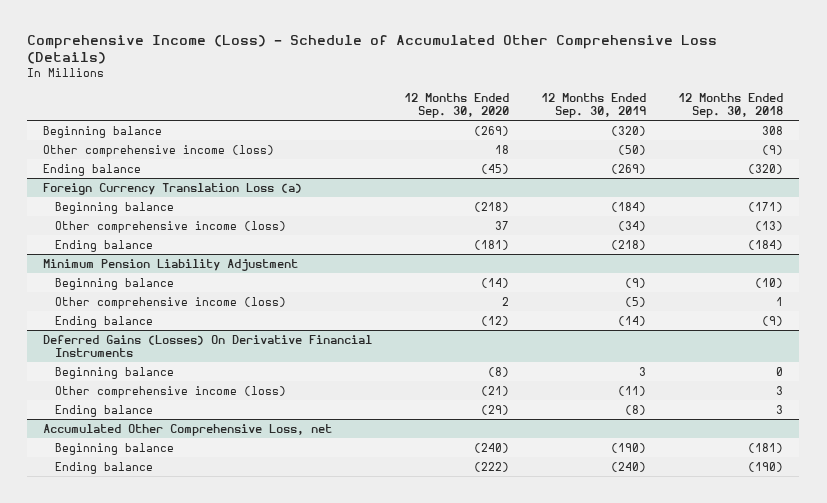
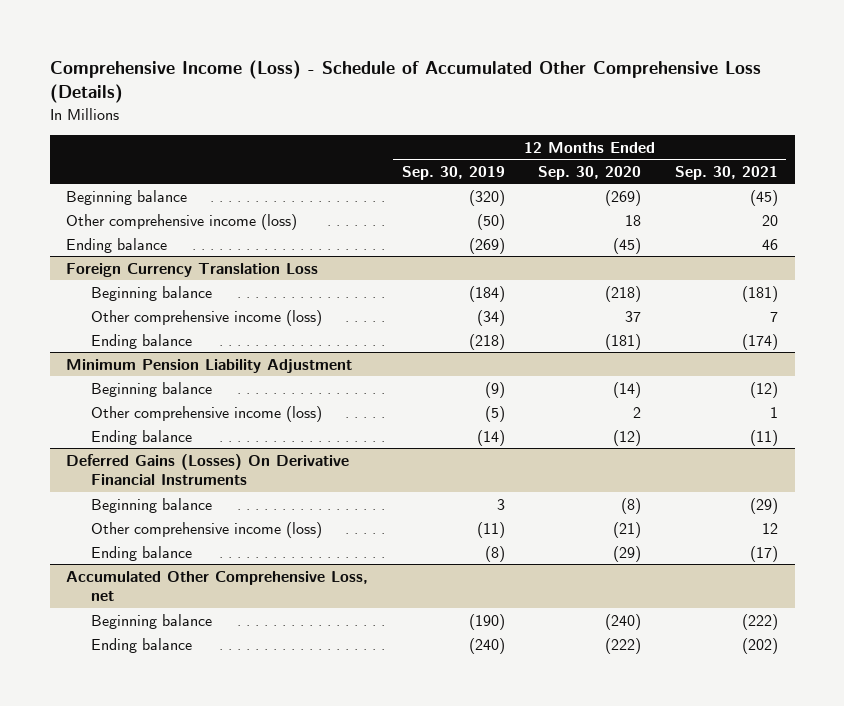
[678,93,784,119] 12 Months Ended Sep. 30, 2018 -> none
none -> [674,165,778,180] Sep. 30, 2021
[43,182,303,195] Foreign Currency Translation Loss (a) -> [66,262,319,277] Foreign Currency Translation Loss

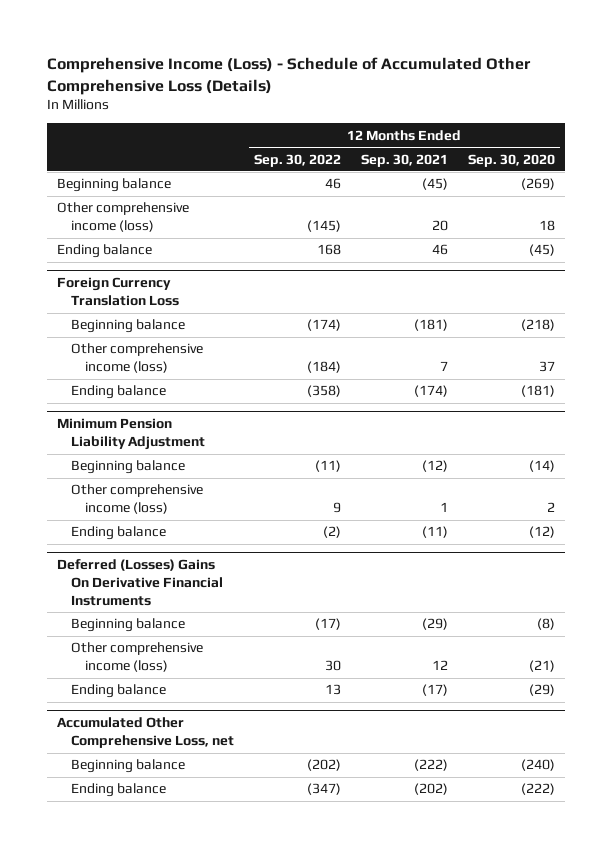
[401,165,505,180] Sep. 30, 2019 -> none
none -> [254,153,342,167] Sep. 30, 2022
[66,453,350,486] Deferred Gains (Losses) On Derivative Financial Instruments -> [57,559,224,606] Deferred (Losses) Gains On Derivative Financial Instruments

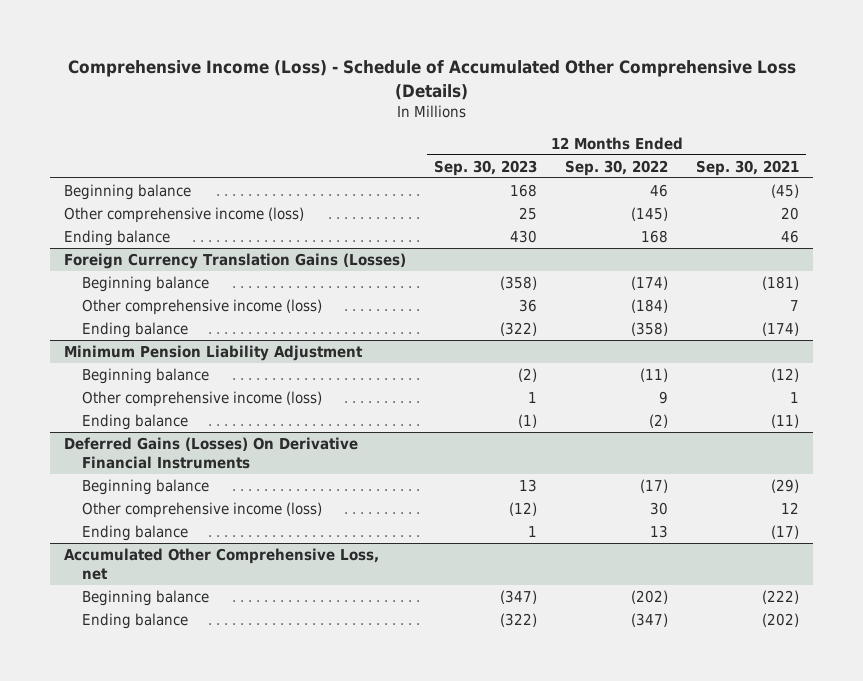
[467,153,555,167] Sep. 30, 2020 -> none
none -> [434,159,538,176] Sep. 30, 2023
[57,277,180,307] Foreign Currency Translation Loss -> [64,252,407,269] Foreign Currency Translation Gains (Losses)
[57,559,224,606] Deferred (Losses) Gains On Derivative Financial Instruments -> [64,436,359,470] Deferred Gains (Losses) On Derivative Financial Instruments

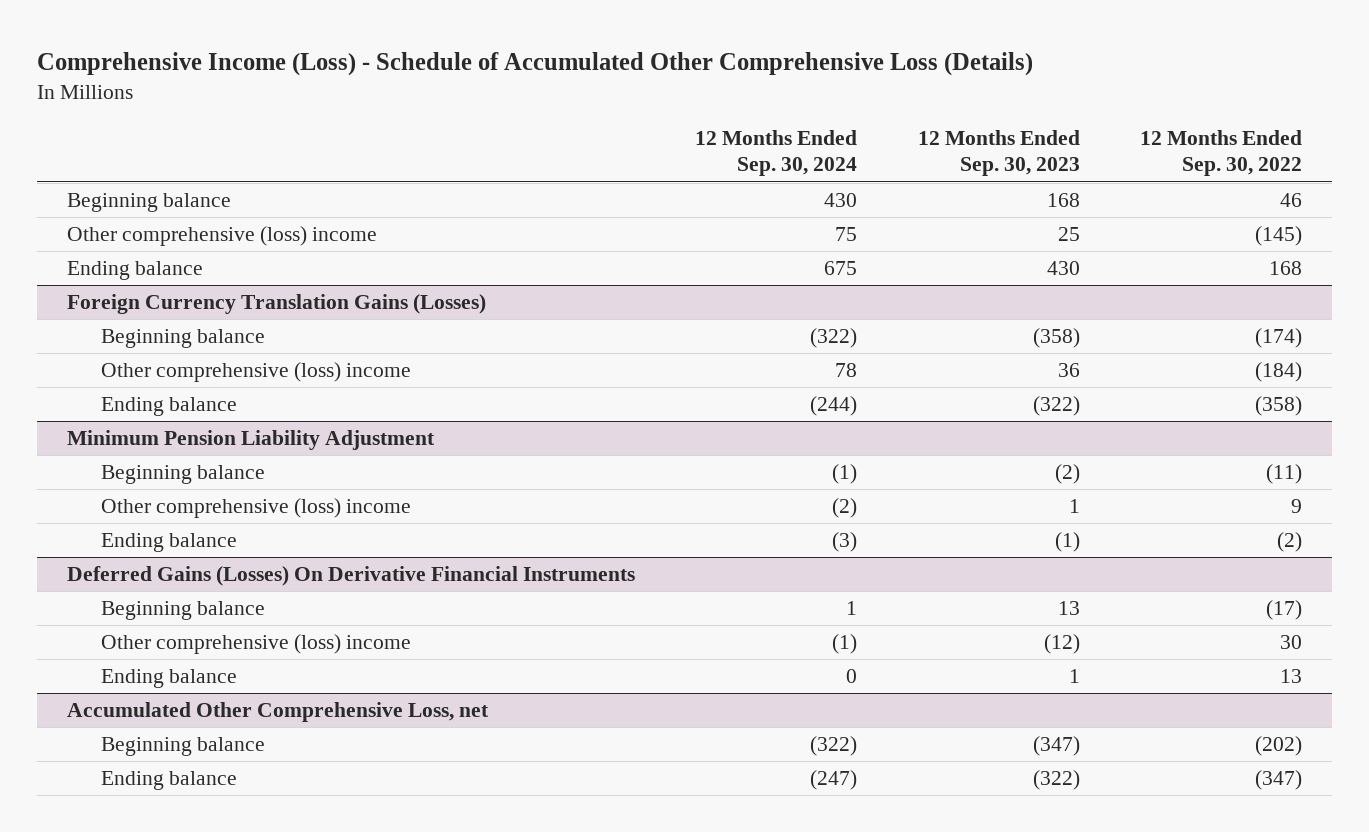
[696,159,800,176] Sep. 30, 2021 -> none
none -> [695,129,858,177] 12 Months Ended Sep. 30, 2024
[64,206,305,223] Other comprehensive income (loss) -> [66,226,377,247] Other comprehensive (loss) income
[81,298,322,315] Other comprehensive income (loss) -> [101,362,412,383] Other comprehensive (loss) income
[81,390,322,407] Other comprehensive income (loss) -> [101,498,412,519] Other comprehensive (loss) income
[81,501,322,518] Other comprehensive income (loss) -> [101,634,412,655] Other comprehensive (loss) income

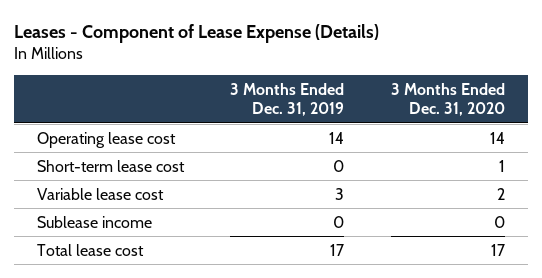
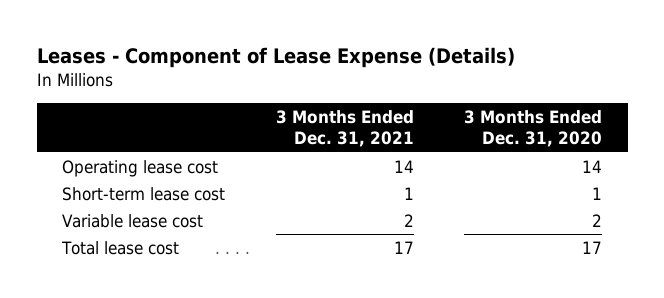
[230,82,345,117] 3 Months Ended Dec. 31, 2019 -> none
none -> [275,109,414,148] 3 Months Ended Dec. 31, 2021
[36,215,152,228] Sublease income -> none

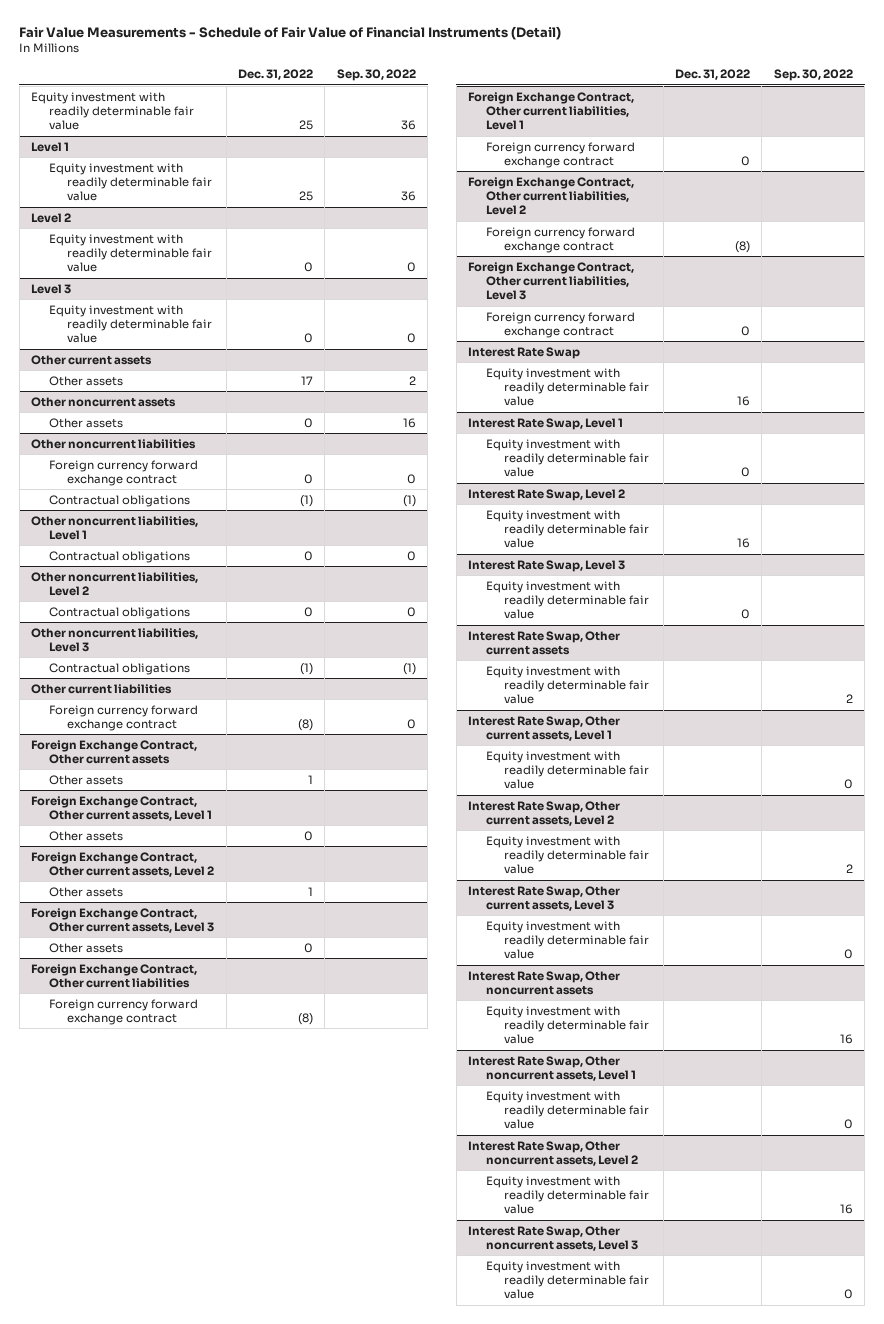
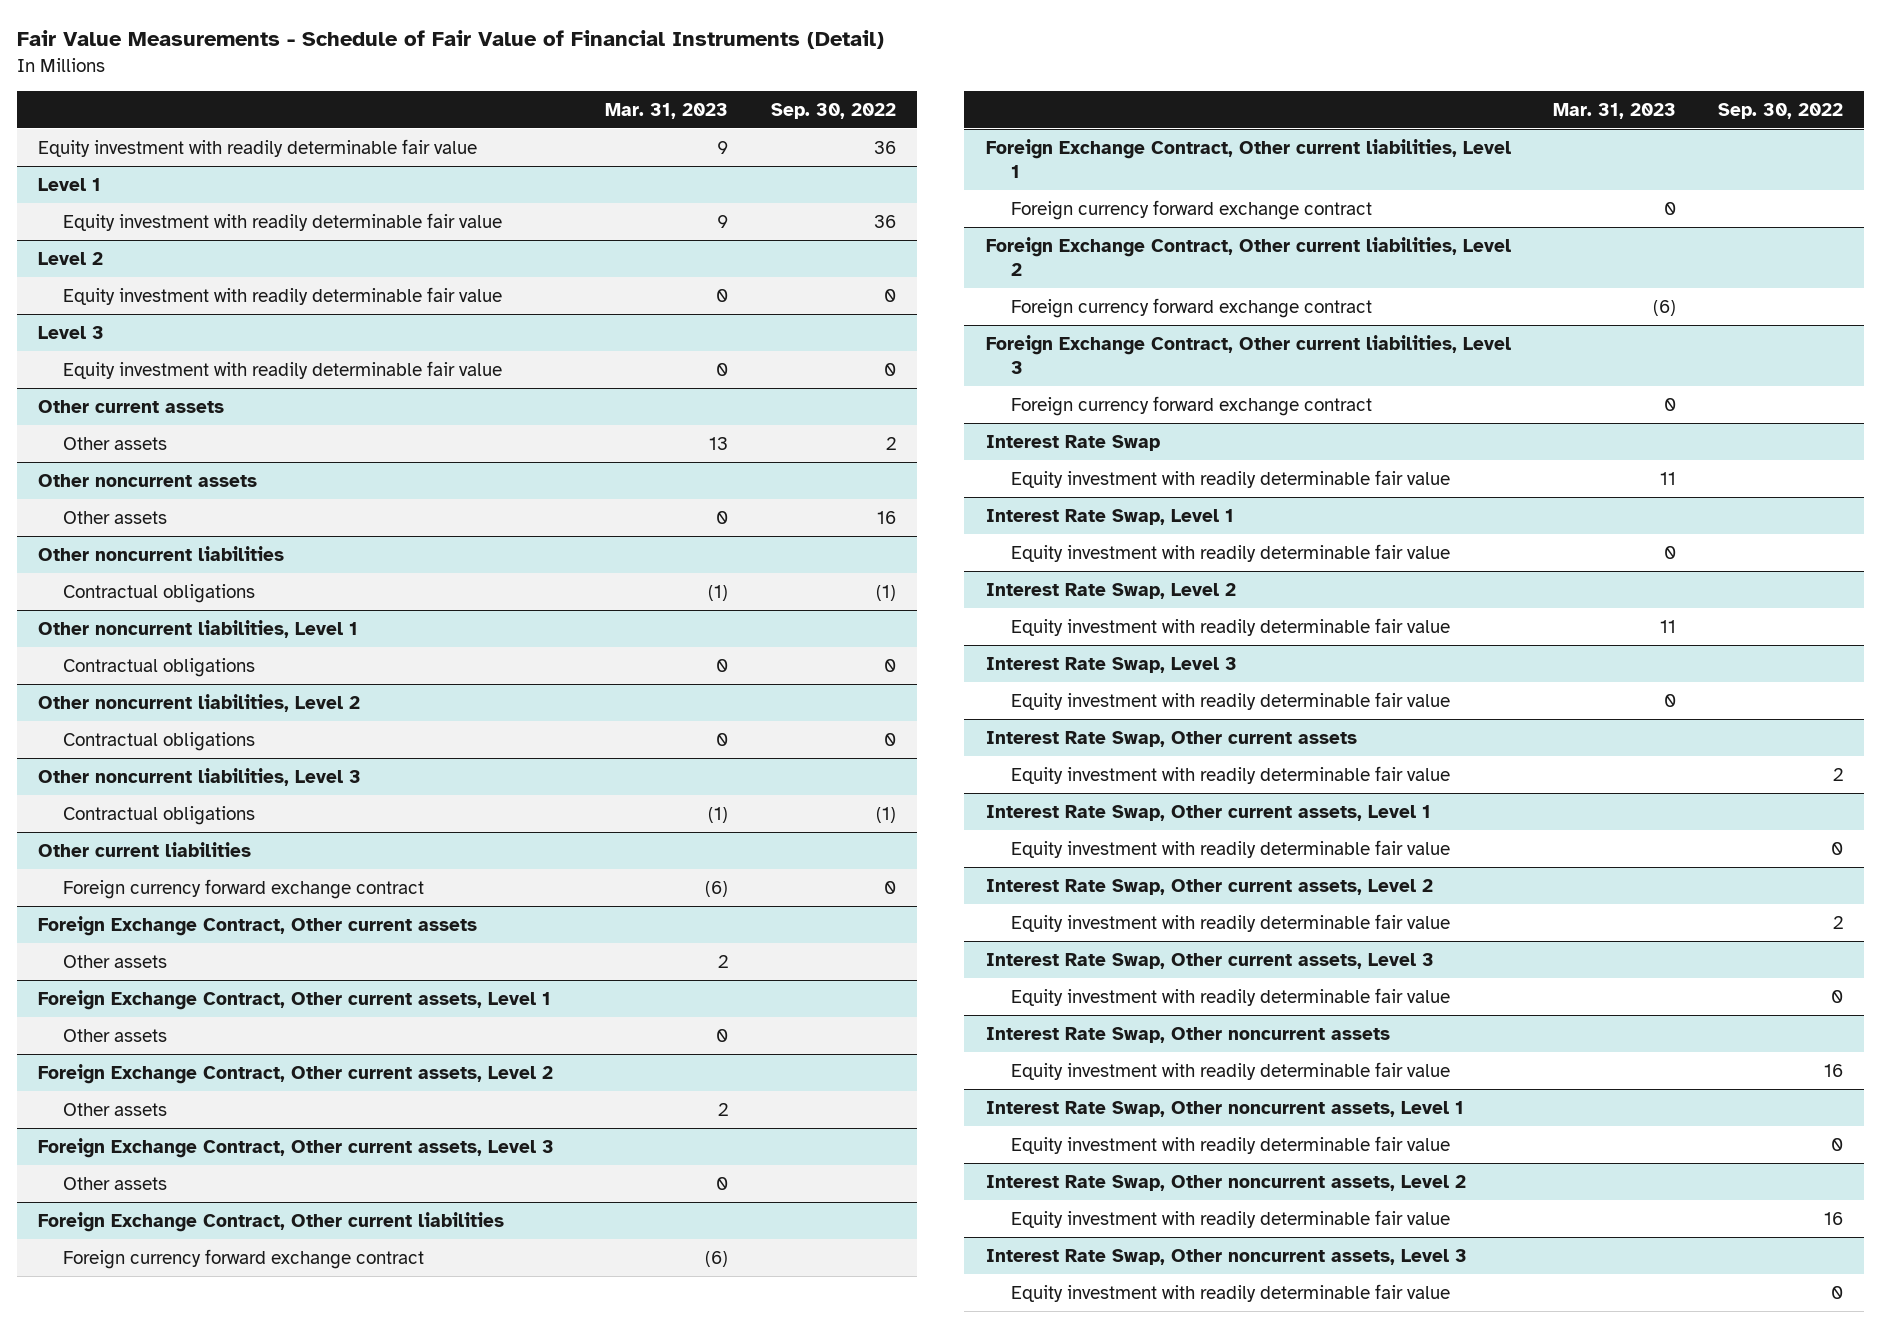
[238,69,314,81] Dec. 31, 2022 -> none
none -> [605,103,729,120] Mar. 31, 2023
[49,459,199,486] Foreign currency forward exchange contract -> none

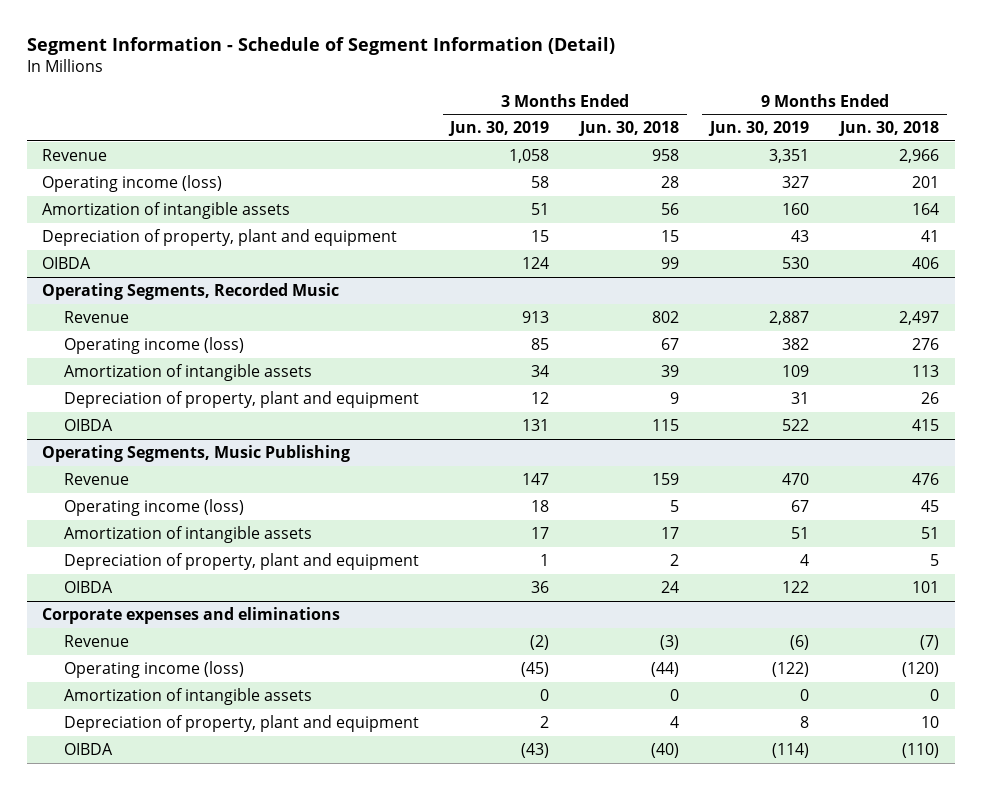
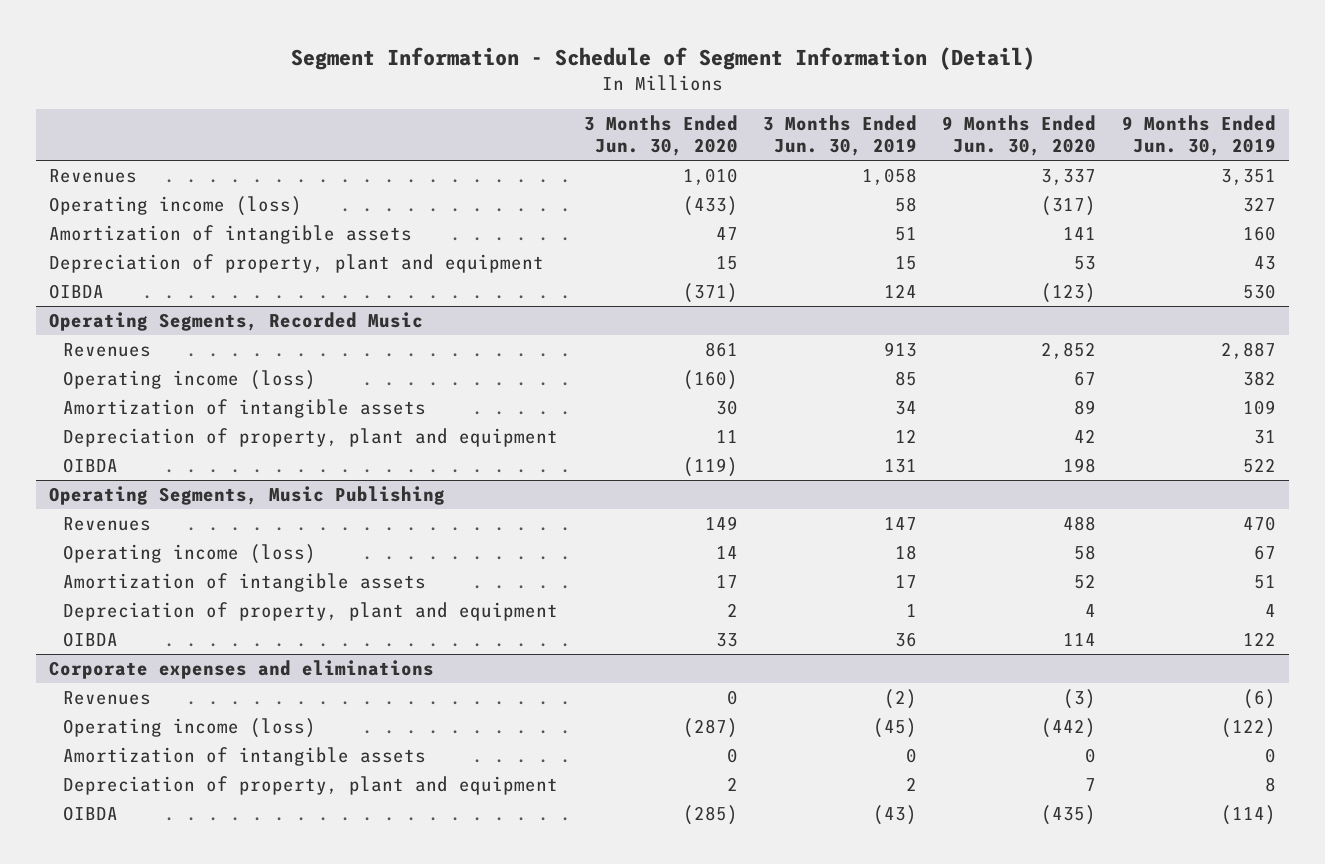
[578,121,680,137] Jun. 30, 2018 -> none
[838,121,940,137] Jun. 30, 2018 -> none
none -> [583,115,738,156] 3 Months Ended Jun. 30, 2020
none -> [942,115,1097,156] 9 Months Ended Jun. 30, 2020
[42,148,108,161] Revenue -> [49,169,138,184] Revenues
[64,310,130,323] Revenue -> [63,343,152,358] Revenues
[64,472,130,485] Revenue -> [63,517,152,532] Revenues
[64,634,130,647] Revenue -> [63,691,152,706] Revenues

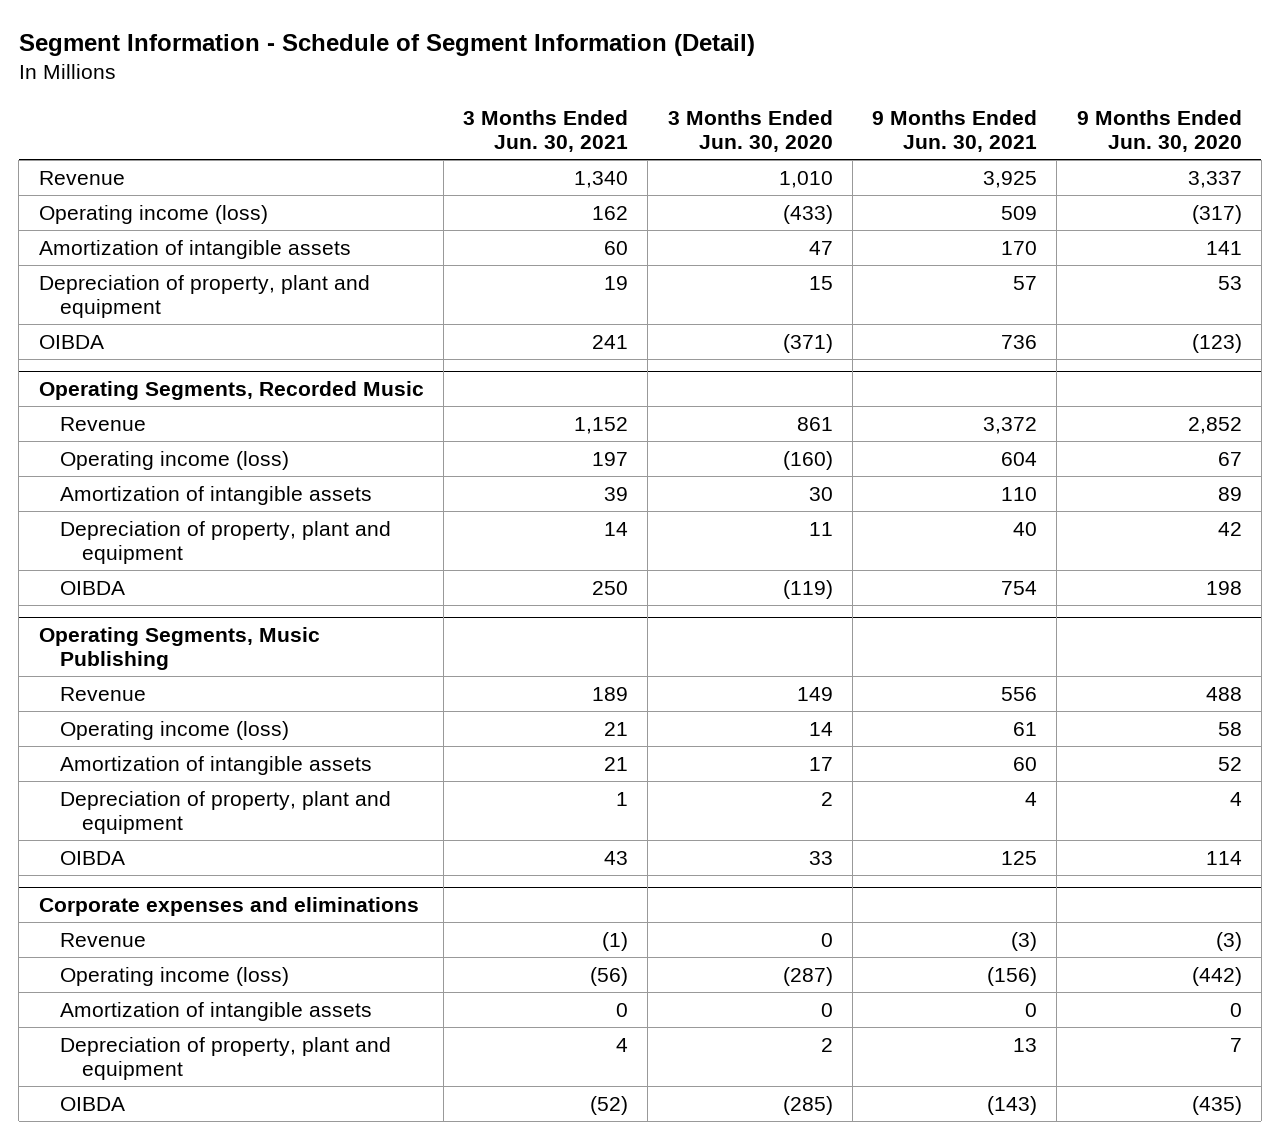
[763,115,918,156] 3 Months Ended Jun. 30, 2019 -> none
[1121,115,1276,156] 9 Months Ended Jun. 30, 2019 -> none
none -> [463,109,629,153] 3 Months Ended Jun. 30, 2021
none -> [872,109,1038,153] 9 Months Ended Jun. 30, 2021
[49,169,138,184] Revenues -> [38,170,125,185] Revenue
[63,343,152,358] Revenues -> [60,416,147,431] Revenue
[63,517,152,532] Revenues -> [60,686,147,701] Revenue
[63,691,152,706] Revenues -> none
none -> [60,932,147,947] Revenue

